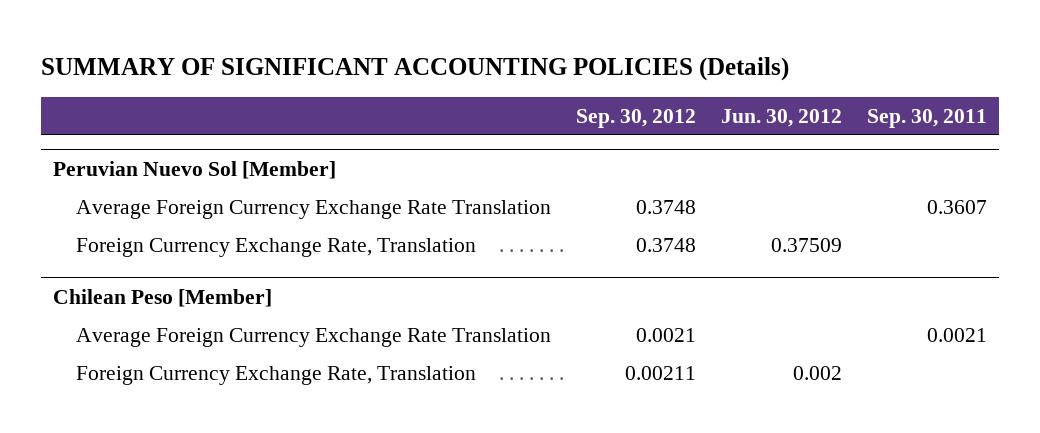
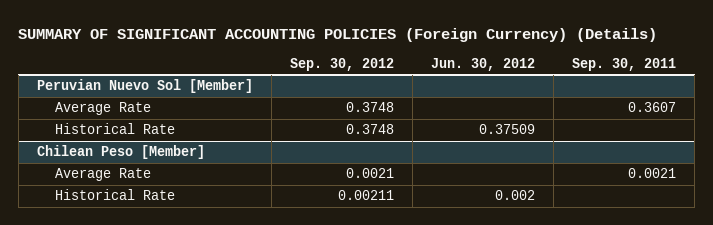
[41,56,790,81] SUMMARY OF SIGNIFICANT ACCOUNTING POLICIES (Details) -> [18,28,658,43] SUMMARY OF SIGNIFICANT ACCOUNTING POLICIES (Foreign Currency) (Details)
[76,200,552,220] Average Foreign Currency Exchange Rate Translation -> [54,102,151,116] Average Rate
[76,238,477,258] Foreign Currency Exchange Rate, Translation -> [54,123,175,135] Historical Rate
[76,328,552,348] Average Foreign Currency Exchange Rate Translation -> [54,168,151,182] Average Rate
[76,366,477,386] Foreign Currency Exchange Rate, Translation -> [54,189,175,201] Historical Rate

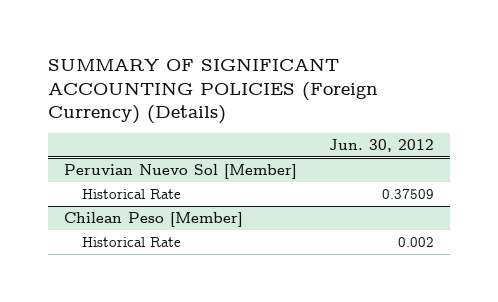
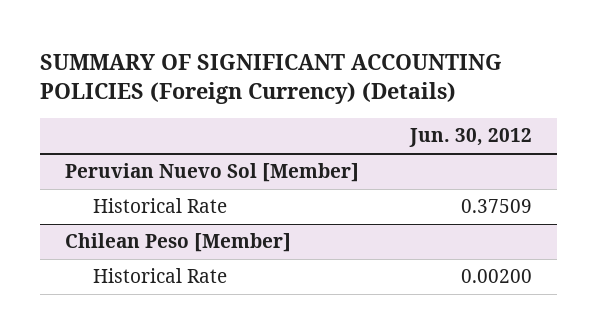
[397,237,434,248] 0.002 -> [460,269,532,284] 0.00200

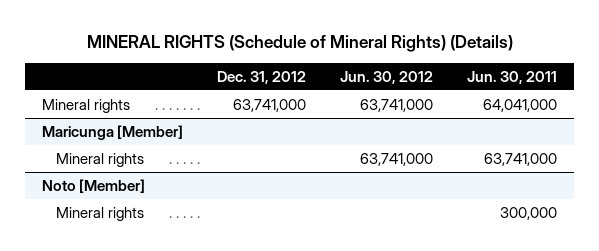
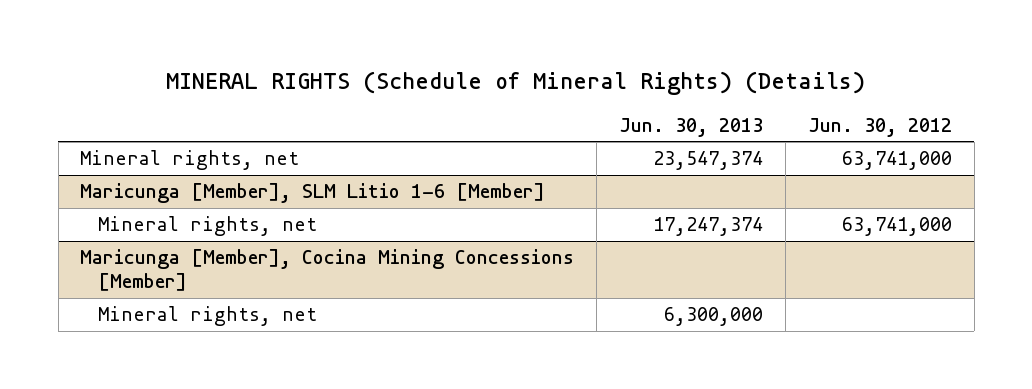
[217,70,307,84] Dec. 31, 2012 -> none
[467,70,558,84] Jun. 30, 2011 -> none
none -> [619,117,764,137] Jun. 30, 2013
[41,124,183,140] Maricunga [Member] -> none
[41,178,145,193] Noto [Member] -> none
[41,98,130,113] Mineral rights -> [80,150,300,171] Mineral rights, net
none -> [80,183,546,204] Maricunga [Member], SLM Litio 1-6 [Member]
[56,152,145,167] Mineral rights -> [97,216,317,237] Mineral rights, net
none -> [80,249,575,292] Maricunga [Member], Cocina Mining Concessions [Member]
[56,206,145,221] Mineral rights -> [97,306,317,327] Mineral rights, net

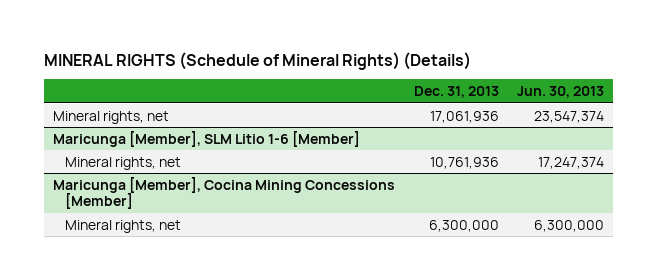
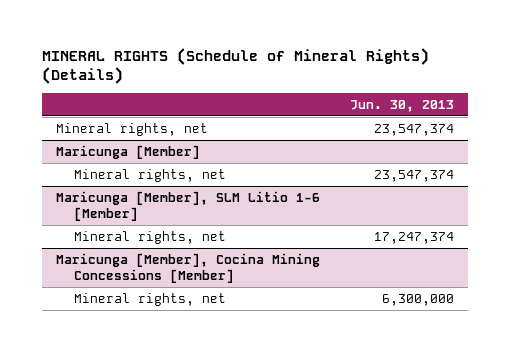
[413,86,499,99] Dec. 31, 2013 -> none
none -> [56,144,201,159] Maricunga [Member]
none -> [74,168,227,182] Mineral rights, net

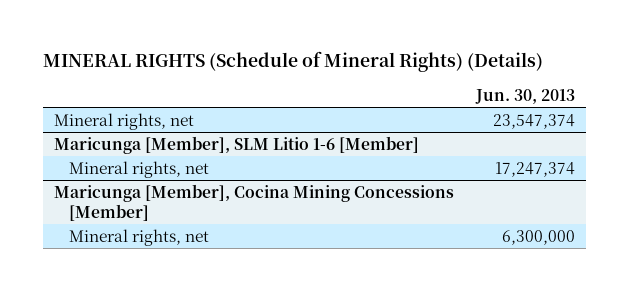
[56,144,201,159] Maricunga [Member] -> none
[74,168,227,182] Mineral rights, net -> none

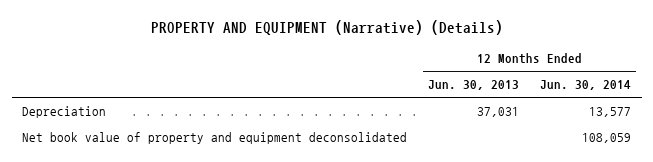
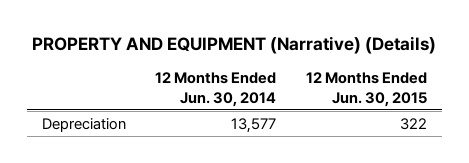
[428,80,520,91] Jun. 30, 2013 -> none
none -> [305,72,427,107] 12 Months Ended Jun. 30, 2015
[22,132,408,145] Net book value of property and equipment deconsolidated -> none

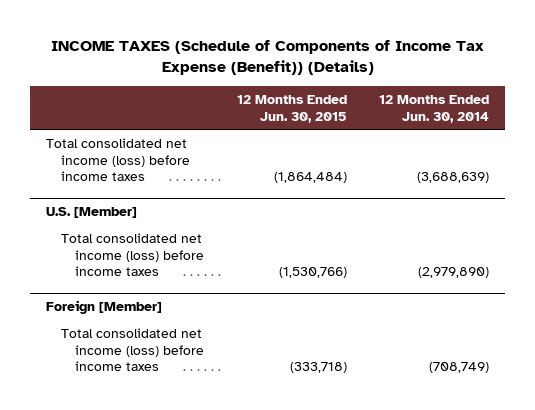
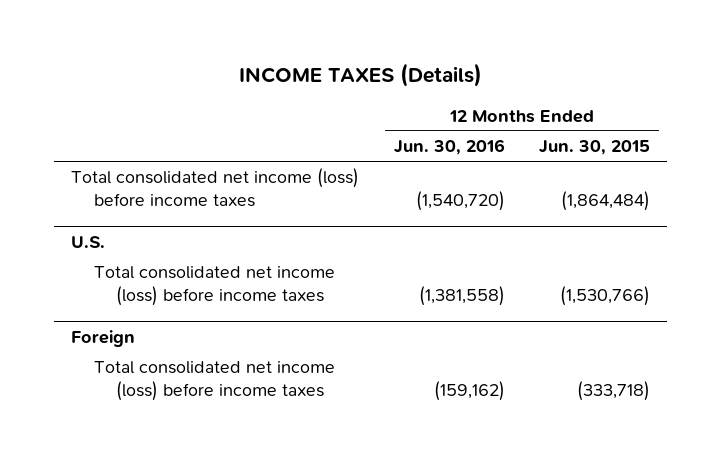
[50,40,484,76] INCOME TAXES (Schedule of Components of Income Tax Expense (Benefit)) (Details) -> [238,63,482,88] INCOME TAXES (Details)
[379,95,490,123] 12 Months Ended Jun. 30, 2014 -> none
none -> [393,139,505,156] Jun. 30, 2016
[46,207,138,219] U.S. [Member] -> [71,235,106,248] U.S.
[46,300,163,315] Foreign [Member] -> [71,329,136,347] Foreign

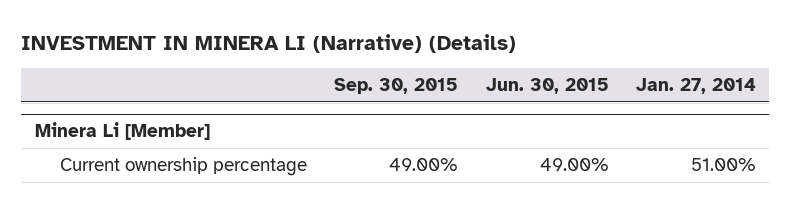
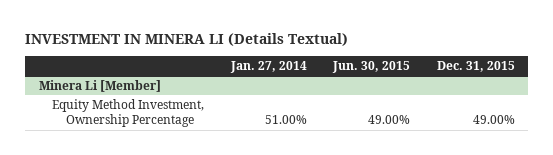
[21,33,517,53] INVESTMENT IN MINERA LI (Narrative) (Details) -> [25,33,349,47] INVESTMENT IN MINERA LI (Details Textual)
[334,78,459,95] Sep. 30, 2015 -> none
none -> [436,61,515,73] Dec. 31, 2015
[60,157,308,177] Current ownership percentage -> [52,98,205,128] Equity Method Investment, Ownership Percentage

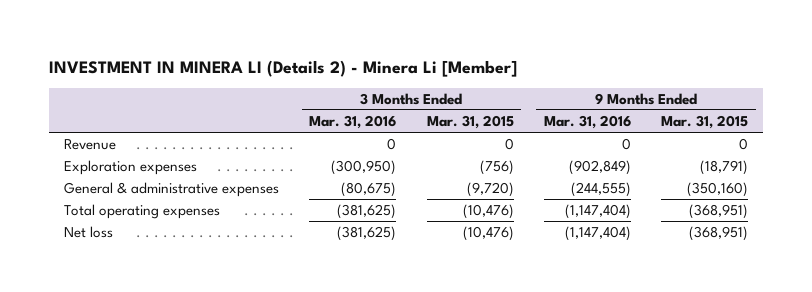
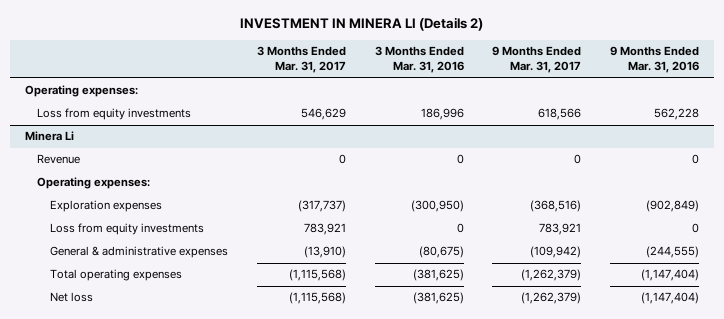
[49,59,518,77] INVESTMENT IN MINERA LI (Details 2) - Minera Li [Member] -> [240,17,484,32] INVESTMENT IN MINERA LI (Details 2)
[426,115,514,130] Mar. 31, 2015 -> none
[661,115,749,130] Mar. 31, 2015 -> none
none -> [256,46,346,74] 3 Months Ended Mar. 31, 2017
none -> [492,46,582,74] 9 Months Ended Mar. 31, 2017
none -> [24,85,138,98] Operating expenses:
none -> [37,108,192,121] Loss from equity investments
none -> [24,131,74,142] Minera Li
none -> [37,177,151,190] Operating expenses:
none -> [49,223,204,236] Loss from equity investments

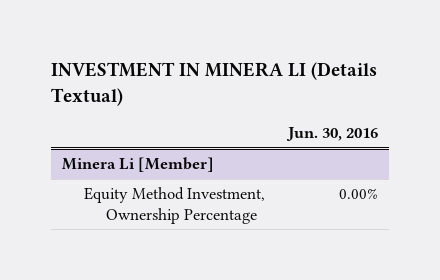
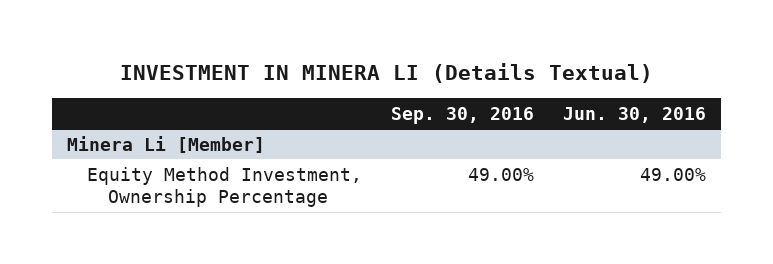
none -> [391,106,535,124] Sep. 30, 2016
[338,188,378,200] 0.00% -> [640,167,707,181] 49.00%

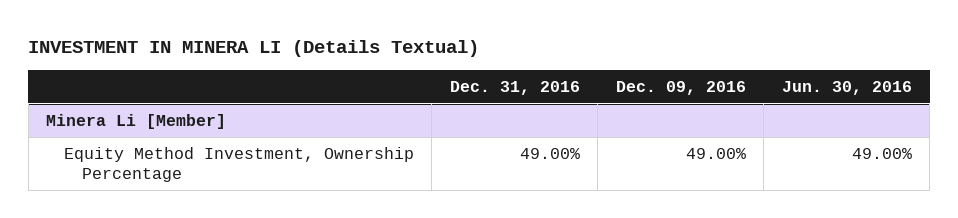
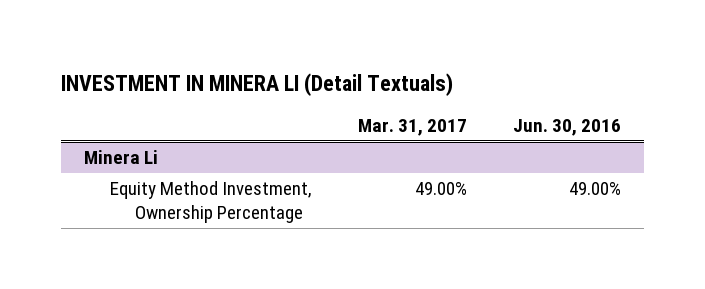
[28,40,480,58] INVESTMENT IN MINERA LI (Details Textual) -> [61,72,454,96] INVESTMENT IN MINERA LI (Detail Textuals)
[449,80,580,95] Dec. 31, 2016 -> none
[615,80,746,95] Dec. 09, 2016 -> none
none -> [357,119,467,137] Mar. 31, 2017
[46,113,227,129] Minera Li [Member] -> [84,150,159,165] Minera Li

